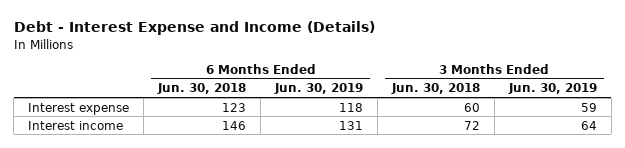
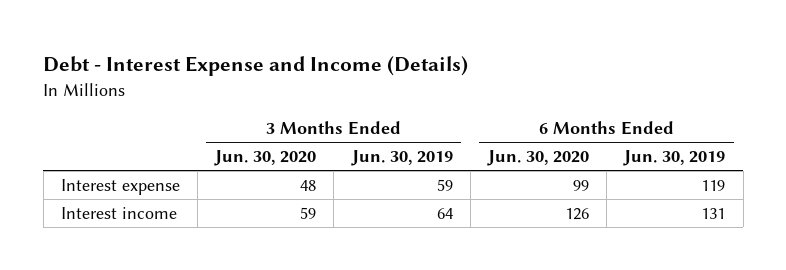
[157,83,247,95] Jun. 30, 2018 -> none
[390,83,480,95] Jun. 30, 2018 -> none
none -> [214,150,317,167] Jun. 30, 2020
none -> [486,150,589,167] Jun. 30, 2020
[339,102,364,112] 118 -> [701,180,726,192] 119

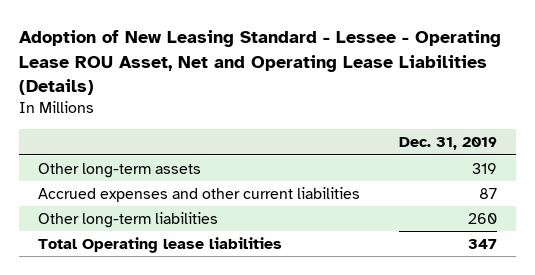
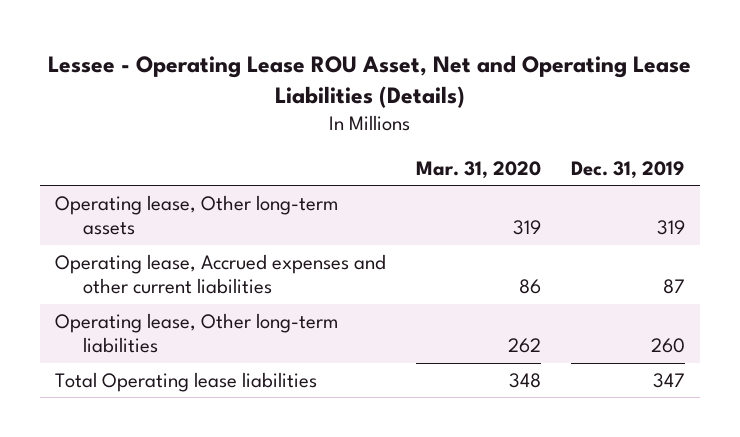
[18,30,501,96] Adoption of New Leasing Standard - Lessee - Operating Lease ROU Asset, Net and Operating Lease Liabilities (Details) -> [48,54,692,109] Lessee - Operating Lease ROU Asset, Net and Operating Lease Liabilities (Details)
none -> [416,160,542,179] Mar. 31, 2020
[37,163,201,179] Other long-term assets -> [55,194,339,236] Operating lease, Other long-term assets
[37,187,360,203] Accrued expenses and other current liabilities -> [55,253,387,295] Operating lease, Accrued expenses and other current liabilities
[37,212,218,229] Other long-term liabilities -> [55,312,339,354] Operating lease, Other long-term liabilities

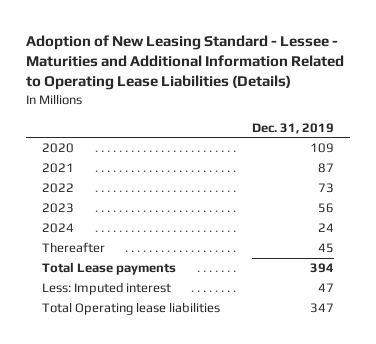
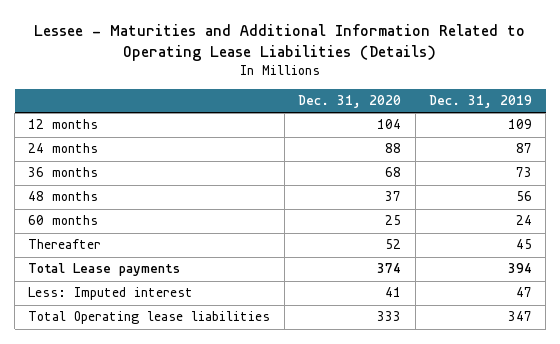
[25,34,344,91] Adoption of New Leasing Standard - Lessee - Maturities and Additional Information Related to Operating Lease Liabilities (Details) -> [34,23,526,61] Lessee - Maturities and Additional Information Related to Operating Lease Liabilities (Details)
none -> [298,95,402,109] Dec. 31, 2020
[41,143,74,154] 2020 -> [28,119,99,130] 12 months
[41,163,74,174] 2021 -> [28,143,99,154] 24 months
[41,183,74,194] 2022 -> [28,167,99,178] 36 months
[41,203,74,214] 2023 -> [28,191,99,202] 48 months
[41,223,74,234] 2024 -> [28,215,99,226] 60 months

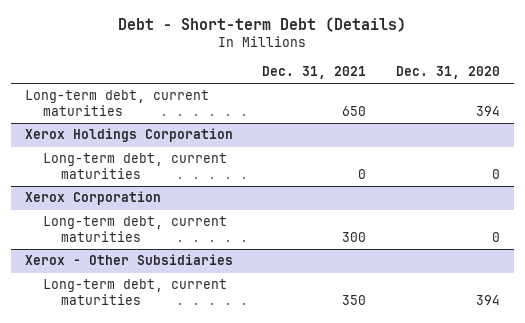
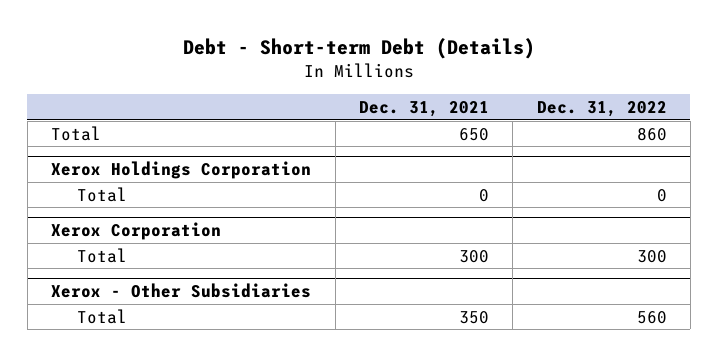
[395,65,500,79] Dec. 31, 2020 -> none
none -> [536,101,667,118] Dec. 31, 2022
[25,90,210,117] Long-term debt, current maturities -> [51,125,102,141] Total
[43,153,228,180] Long-term debt, current maturities -> [77,186,128,202] Total
[43,216,228,243] Long-term debt, current maturities -> [77,247,128,263] Total
[43,279,228,306] Long-term debt, current maturities -> [77,308,128,324] Total

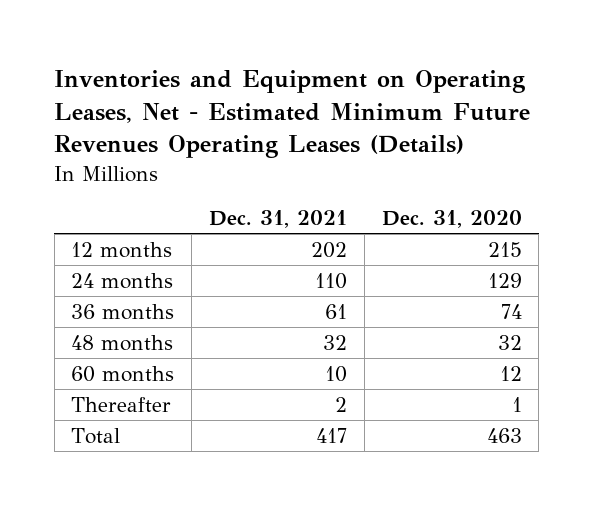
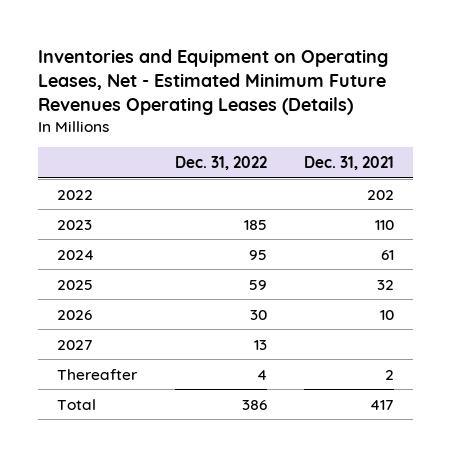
[381,209,522,228] Dec. 31, 2020 -> none
none -> [174,156,267,171] Dec. 31, 2022
[71,241,173,258] 12 months -> [57,189,94,200] 2022
[71,272,174,289] 24 months -> [57,219,93,230] 2023
[71,303,175,320] 36 months -> [57,249,95,260] 2024
[71,334,174,351] 48 months -> [57,279,94,290] 2025
[71,365,175,382] 60 months -> [57,309,93,320] 2026
none -> [57,339,94,350] 2027

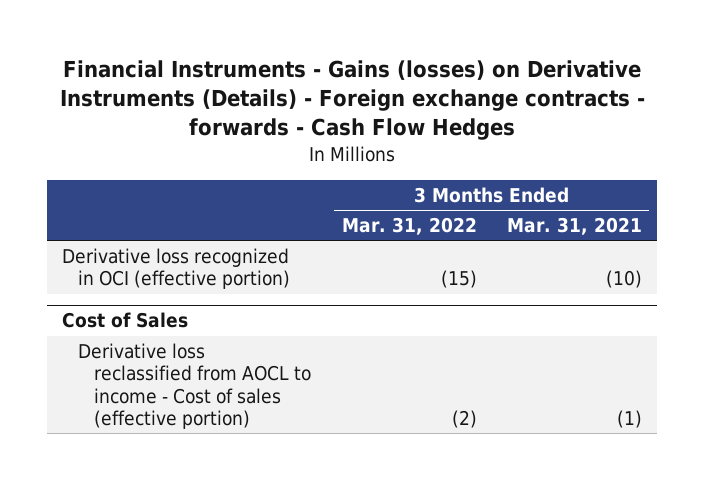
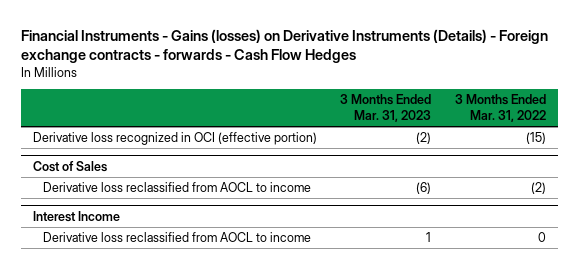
[506,217,642,236] Mar. 31, 2021 -> none
none -> [340,94,432,123] 3 Months Ended Mar. 31, 2023
[78,343,312,429] Derivative loss reclassified from AOCL to income - Cost of sales (effective portion) -> [43,182,312,193] Derivative loss reclassified from AOCL to income
none -> [33,211,121,223] Interest Income
none -> [43,232,312,243] Derivative loss reclassified from AOCL to income

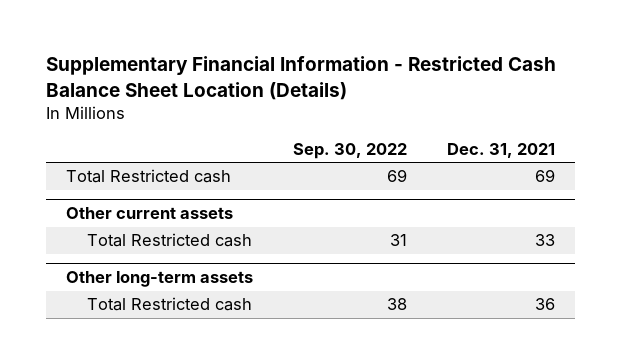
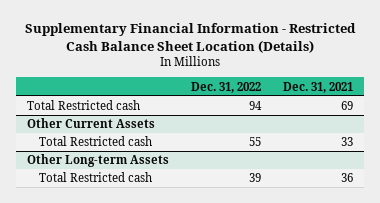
[292,142,407,159] Sep. 30, 2022 -> none
none -> [190,81,261,93] Dec. 31, 2022
[65,207,233,220] Other current assets -> [26,118,155,129] Other Current Assets
[65,271,253,288] Other long-term assets -> [26,154,169,168] Other Long-term Assets

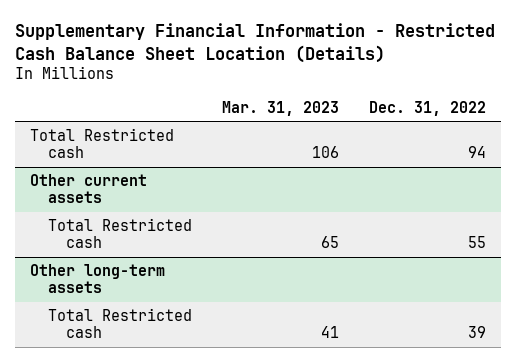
[283,81,354,93] Dec. 31, 2021 -> none
none -> [222,100,340,116] Mar. 31, 2023
[26,118,155,129] Other Current Assets -> [29,173,147,204] Other current assets
[26,154,169,168] Other Long-term Assets -> [29,263,165,294] Other long-term assets

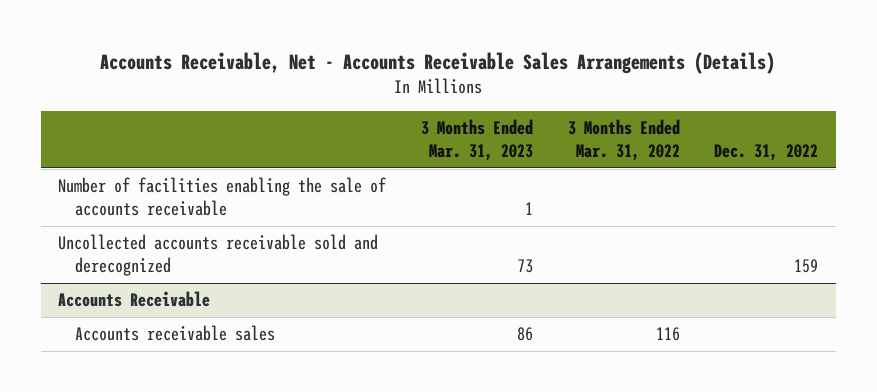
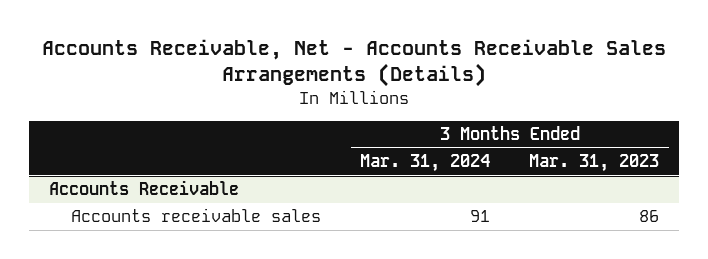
[567,119,680,162] 3 Months Ended Mar. 31, 2022 -> none
[714,144,819,162] Dec. 31, 2022 -> none
none -> [360,154,491,173] Mar. 31, 2024
[58,177,387,217] Number of facilities enabling the sale of accounts receivable -> none
[58,234,379,277] Uncollected accounts receivable sold and derecognized -> none

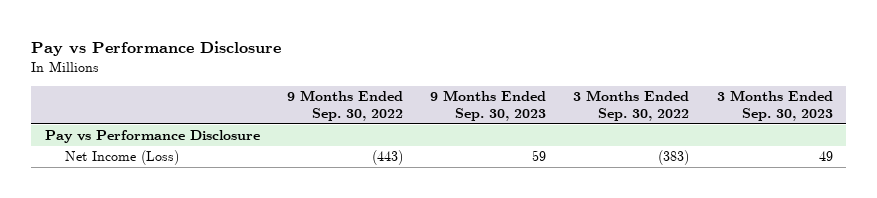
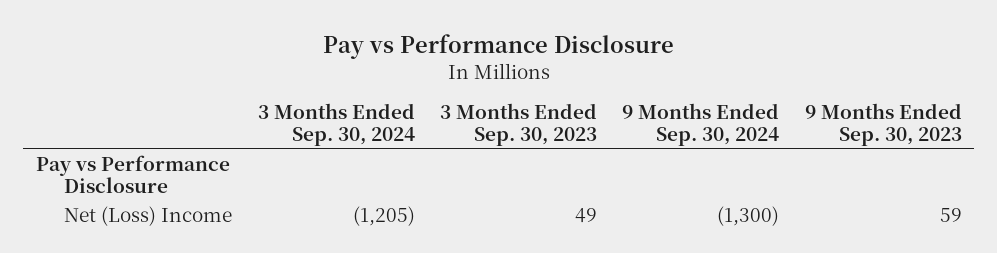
[286,90,403,122] 9 Months Ended Sep. 30, 2022 -> none
[573,90,690,122] 3 Months Ended Sep. 30, 2022 -> none
none -> [257,103,415,147] 3 Months Ended Sep. 30, 2024
none -> [622,103,780,147] 9 Months Ended Sep. 30, 2024
[65,150,180,166] Net Income (Loss) -> [64,206,233,227] Net (Loss) Income

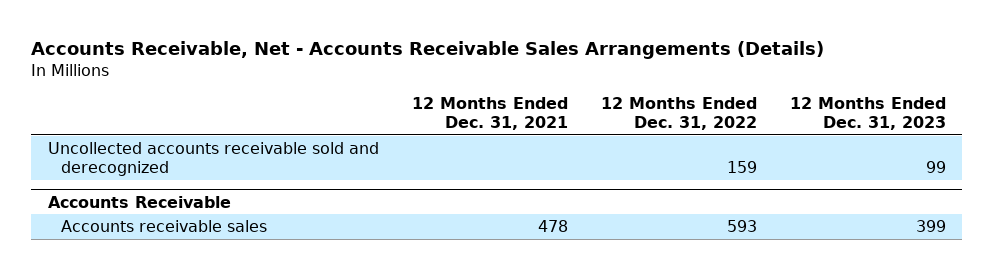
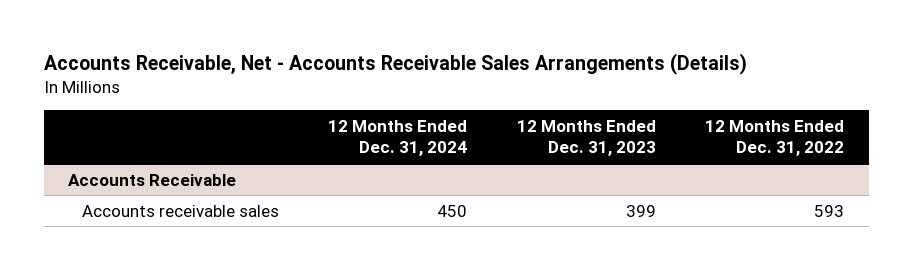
[411,97,568,130] 12 Months Ended Dec. 31, 2021 -> none
none -> [328,119,468,157] 12 Months Ended Dec. 31, 2024
[47,142,379,176] Uncollected accounts receivable sold and derecognized -> none

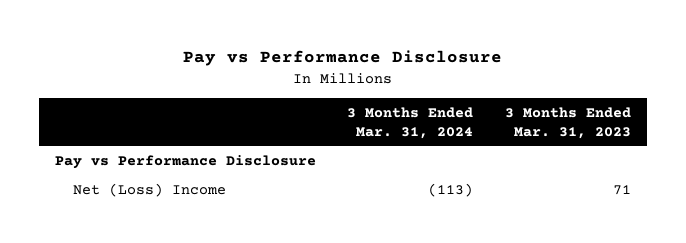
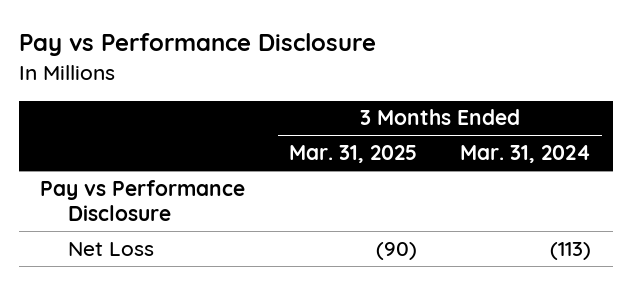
[505,106,632,139] 3 Months Ended Mar. 31, 2023 -> none
none -> [288,145,417,164] Mar. 31, 2025
[73,182,227,197] Net (Loss) Income -> [67,241,154,256] Net Loss

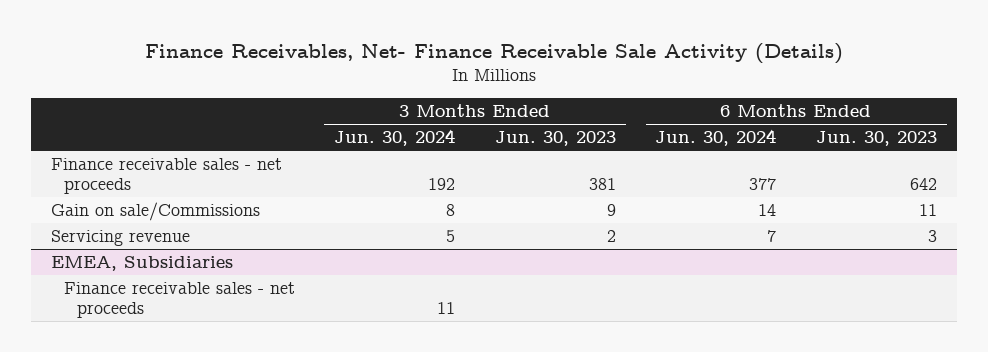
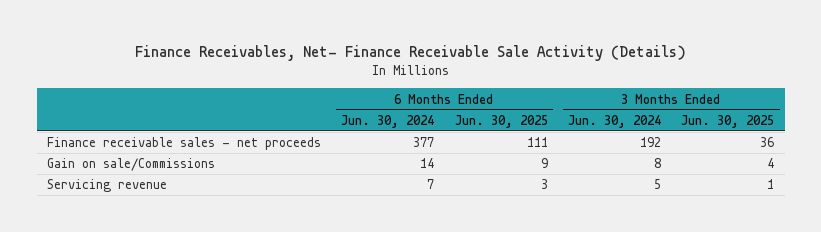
[494,131,616,147] Jun. 30, 2023 -> none
[816,131,938,147] Jun. 30, 2023 -> none
none -> [454,114,548,128] Jun. 30, 2025
none -> [681,114,775,128] Jun. 30, 2025
[50,255,233,271] EMEA, Subsidiaries -> none
[63,281,295,319] Finance receivable sales - net proceeds -> none

